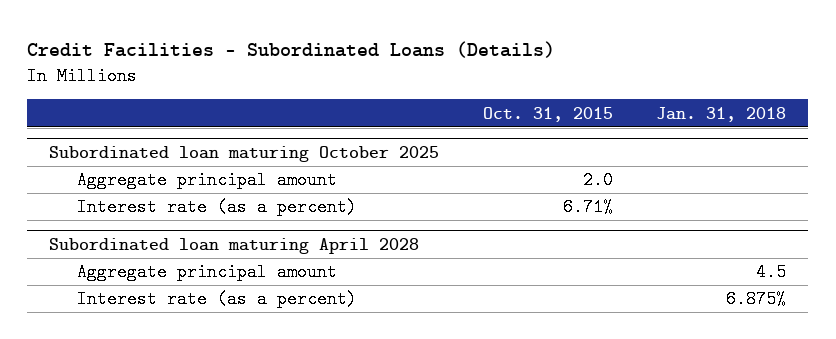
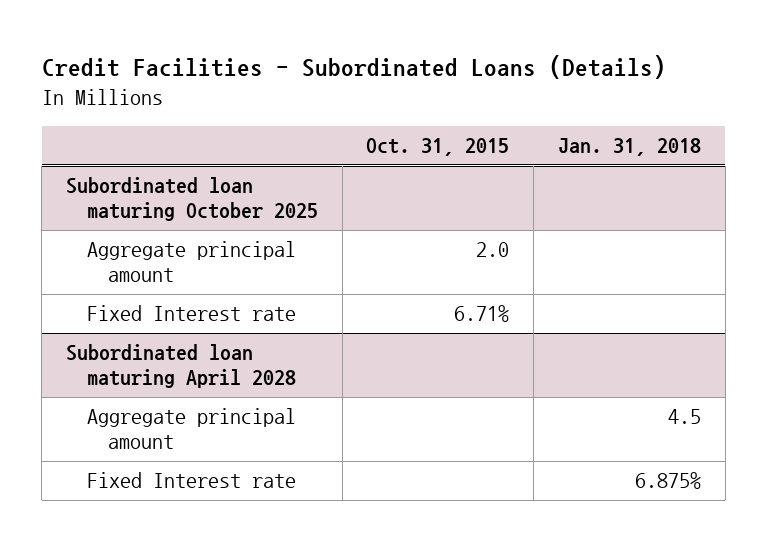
[77,198,358,217] Interest rate (as a percent) -> [86,305,296,322] Fixed Interest rate
[77,290,358,309] Interest rate (as a percent) -> [86,472,296,489] Fixed Interest rate

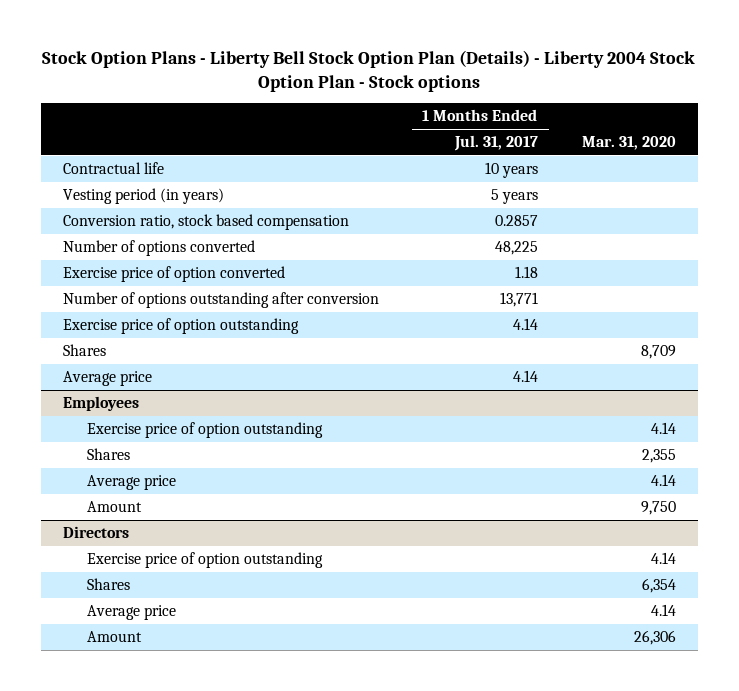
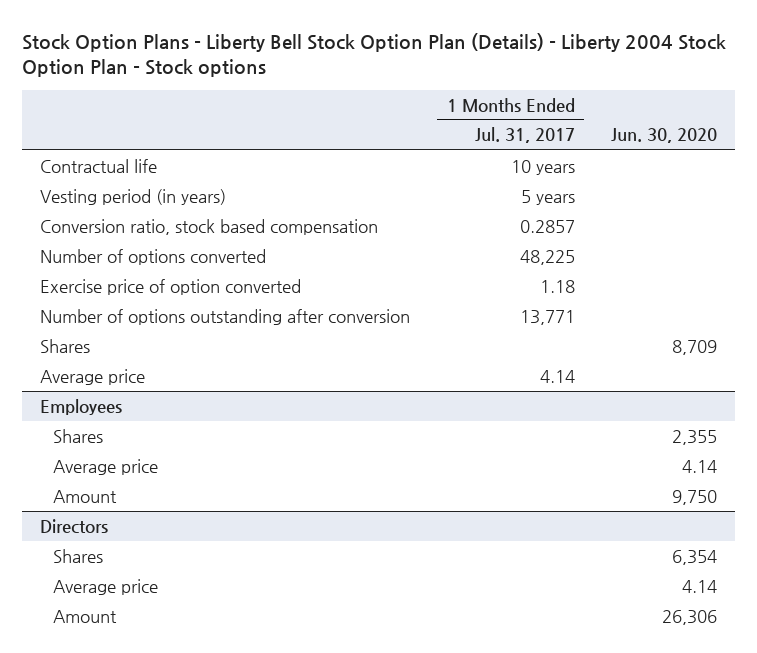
[581,136,676,151] Mar. 31, 2020 -> none
none -> [610,128,717,144] Jun. 30, 2020
[62,318,299,335] Exercise price of option outstanding -> none
[86,422,323,439] Exercise price of option outstanding -> none
[86,552,323,569] Exercise price of option outstanding -> none

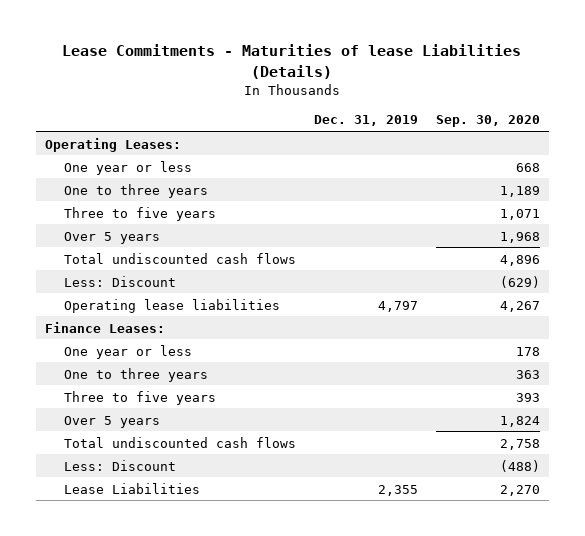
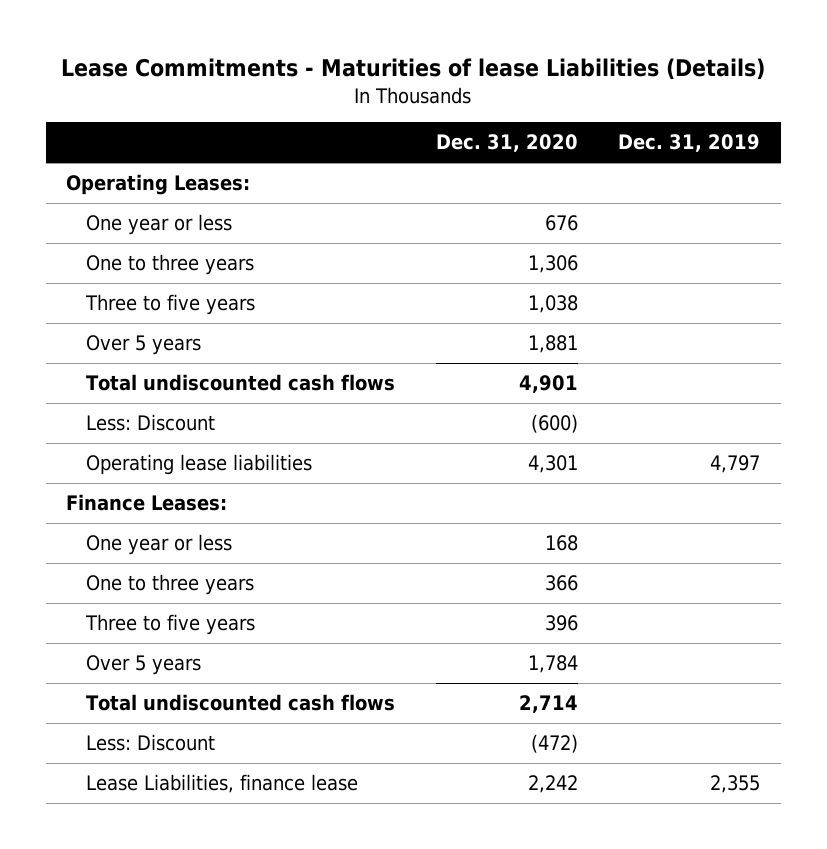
[435,115,540,128] Sep. 30, 2020 -> none
none -> [435,134,578,153] Dec. 31, 2020
[63,482,200,494] Lease Liabilities -> [86,774,359,794] Lease Liabilities, finance lease

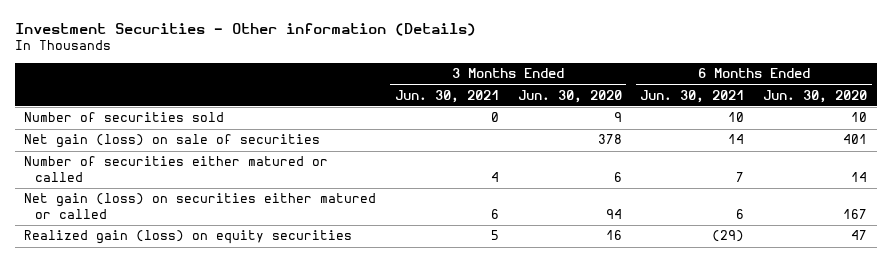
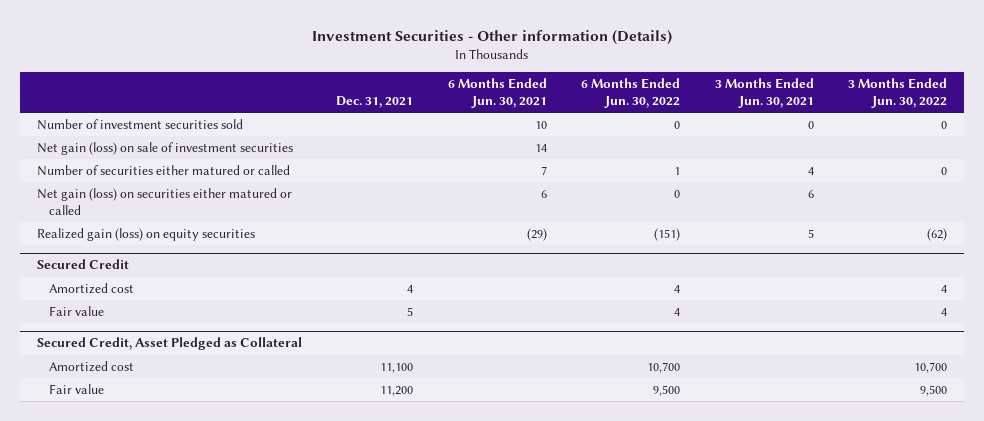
[517,89,622,103] Jun. 30, 2020 -> none
[763,89,868,103] Jun. 30, 2020 -> none
none -> [336,95,414,108] Dec. 31, 2021
none -> [581,77,681,108] 6 Months Ended Jun. 30, 2022
none -> [848,77,948,108] 3 Months Ended Jun. 30, 2022
[23,112,224,123] Number of securities sold -> [36,118,243,130] Number of investment securities sold
[23,134,320,149] Net gain (loss) on sale of securities -> [36,141,293,155] Net gain (loss) on sale of investment securities
none -> [36,259,129,270] Secured Credit
none -> [48,282,134,294] Amortized cost
none -> [48,305,104,316] Fair value
none -> [36,337,302,351] Secured Credit, Asset Pledged as Collateral
none -> [48,360,134,372] Amortized cost
none -> [48,383,104,394] Fair value

